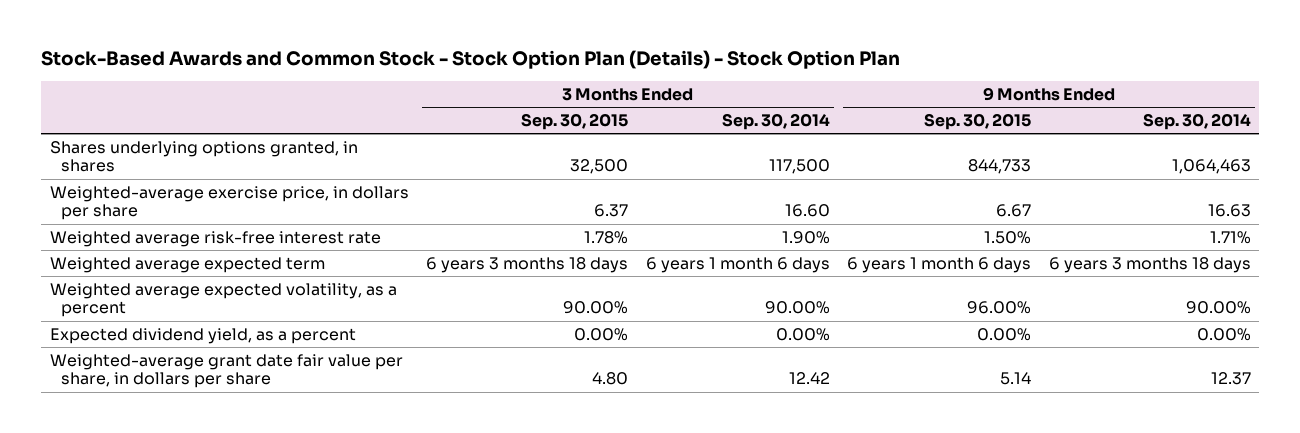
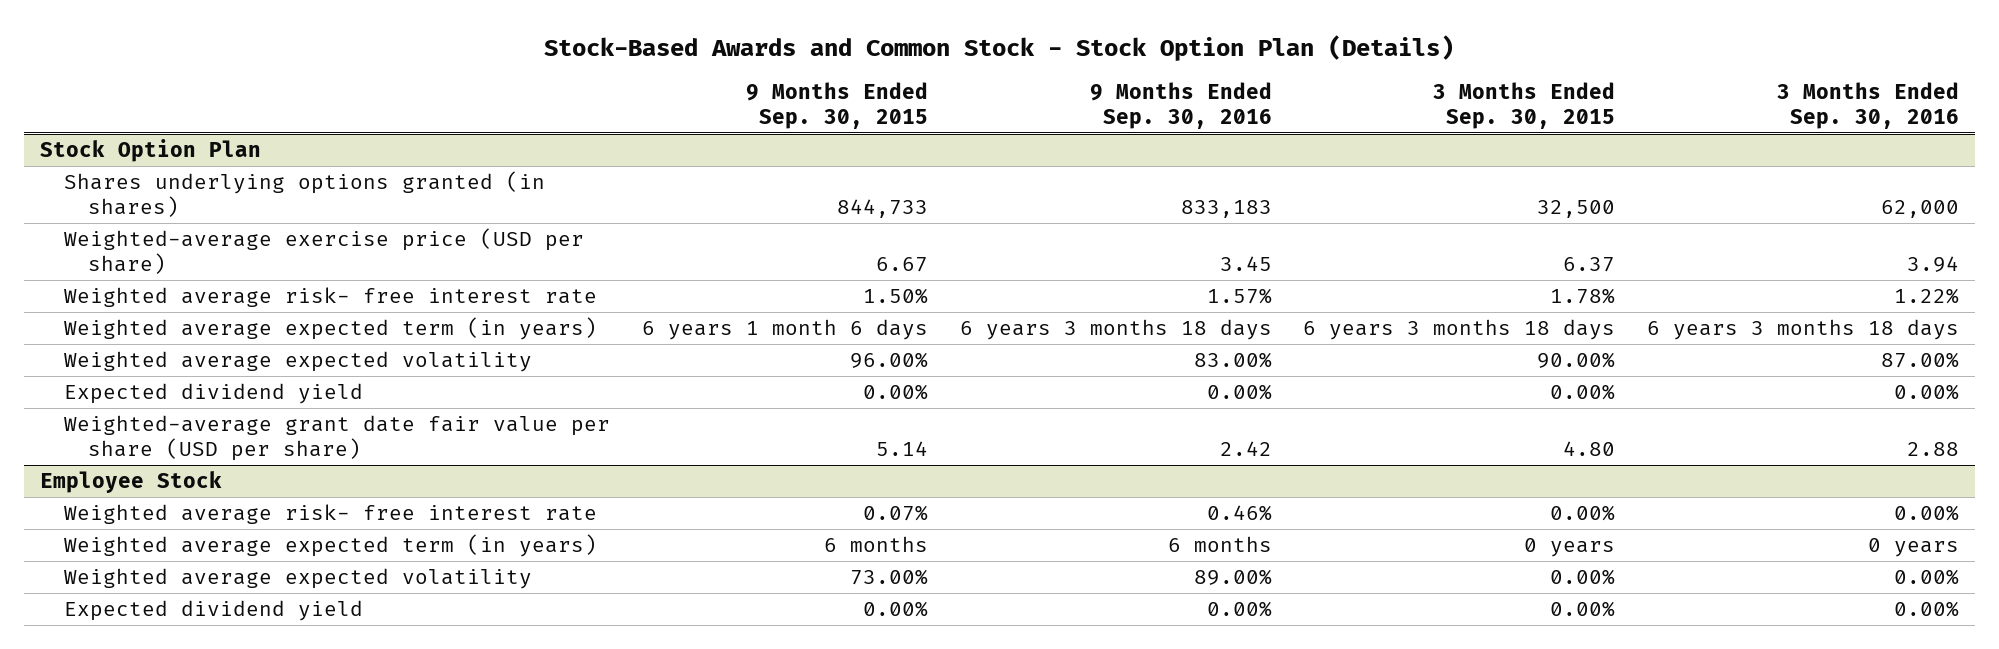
[40,50,900,70] Stock-Based Awards and Common Stock - Stock Option Plan (Details) - Stock Option Plan -> [544,34,1455,61] Stock-Based Awards and Common Stock - Stock Option Plan (Details)
[721,112,830,130] Sep. 30, 2014 -> none
[1142,112,1251,130] Sep. 30, 2014 -> none
none -> [1089,82,1272,130] 9 Months Ended Sep. 30, 2016
none -> [1777,82,1960,130] 3 Months Ended Sep. 30, 2016
none -> [39,139,261,163] Stock Option Plan
[49,140,358,173] Shares underlying options granted, in shares -> [64,171,546,217] Shares underlying options granted (in shares)
[49,185,409,221] Weighted-average exercise price, in dollars per share -> [64,228,585,274] Weighted-average exercise price (USD per share)
[49,230,381,247] Weighted average risk-free interest rate -> [64,287,598,308] Weighted average risk- free interest rate
[49,256,325,273] Weighted average expected term -> [64,317,598,341] Weighted average expected term (in years)
[49,282,397,318] Weighted average expected volatility, as a percent -> [64,351,533,373] Weighted average expected volatility
[49,327,356,344] Expected dividend yield, as a percent -> [64,383,364,405] Expected dividend yield
[49,353,403,389] Weighted-average grant date fair value per share, in dollars per share -> [64,415,611,461] Weighted-average grant date fair value per share (USD per share)
none -> [39,471,222,494] Employee Stock
none -> [64,504,598,525] Weighted average risk- free interest rate
none -> [64,534,598,558] Weighted average expected term (in years)
none -> [64,568,533,590] Weighted average expected volatility
none -> [64,600,364,622] Expected dividend yield

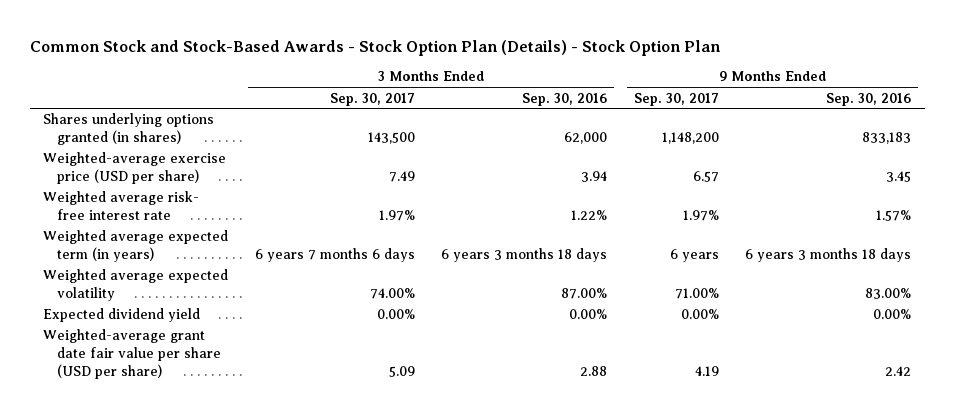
[544,34,1455,61] Stock-Based Awards and Common Stock - Stock Option Plan (Details) -> [30,39,722,56] Common Stock and Stock-Based Awards - Stock Option Plan (Details) - Stock Option Plan
[745,82,928,130] 9 Months Ended Sep. 30, 2015 -> none
[1433,82,1616,130] 3 Months Ended Sep. 30, 2015 -> none
none -> [329,92,415,106] Sep. 30, 2017
none -> [633,92,719,106] Sep. 30, 2017
[39,139,261,163] Stock Option Plan -> none
[39,471,222,494] Employee Stock -> none
[64,504,598,525] Weighted average risk- free interest rate -> none
[64,534,598,558] Weighted average expected term (in years) -> none
[64,568,533,590] Weighted average expected volatility -> none
[64,600,364,622] Expected dividend yield -> none

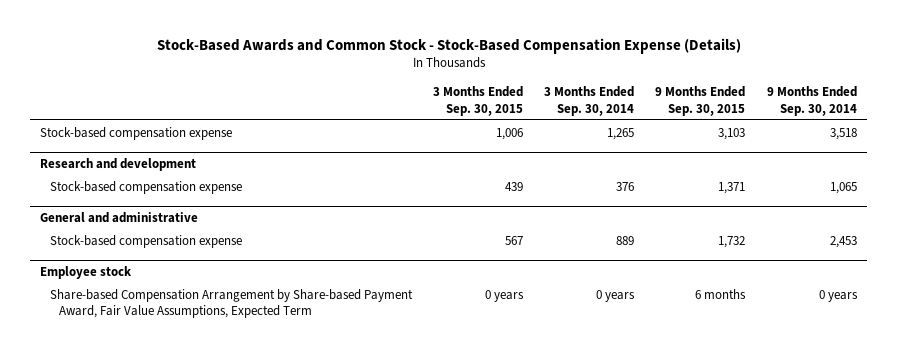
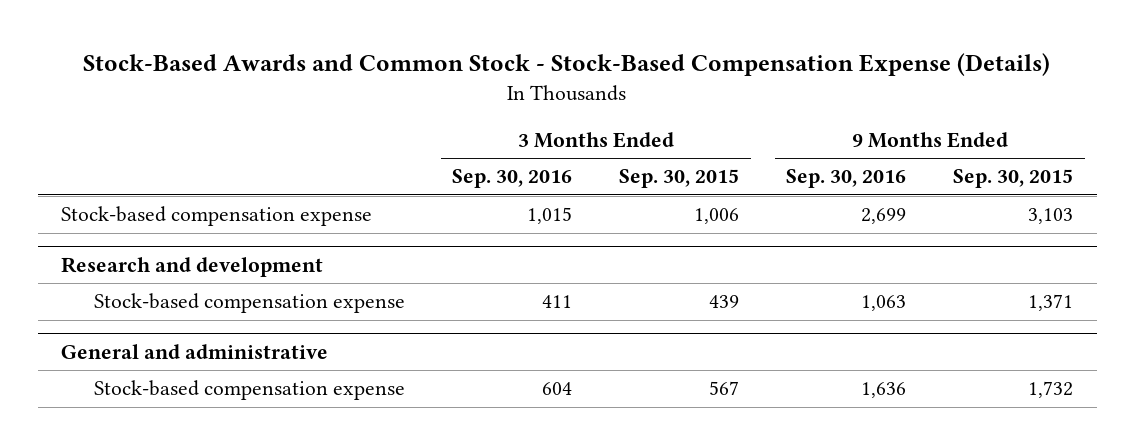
[544,85,635,116] 3 Months Ended Sep. 30, 2014 -> none
[766,85,857,116] 9 Months Ended Sep. 30, 2014 -> none
none -> [452,169,573,189] Sep. 30, 2016
none -> [786,169,907,189] Sep. 30, 2016
[40,265,133,279] Employee stock -> none
[49,288,413,319] Share-based Compensation Arrangement by Share-based Payment Award, Fair Value Assumptions, Expected Term -> none

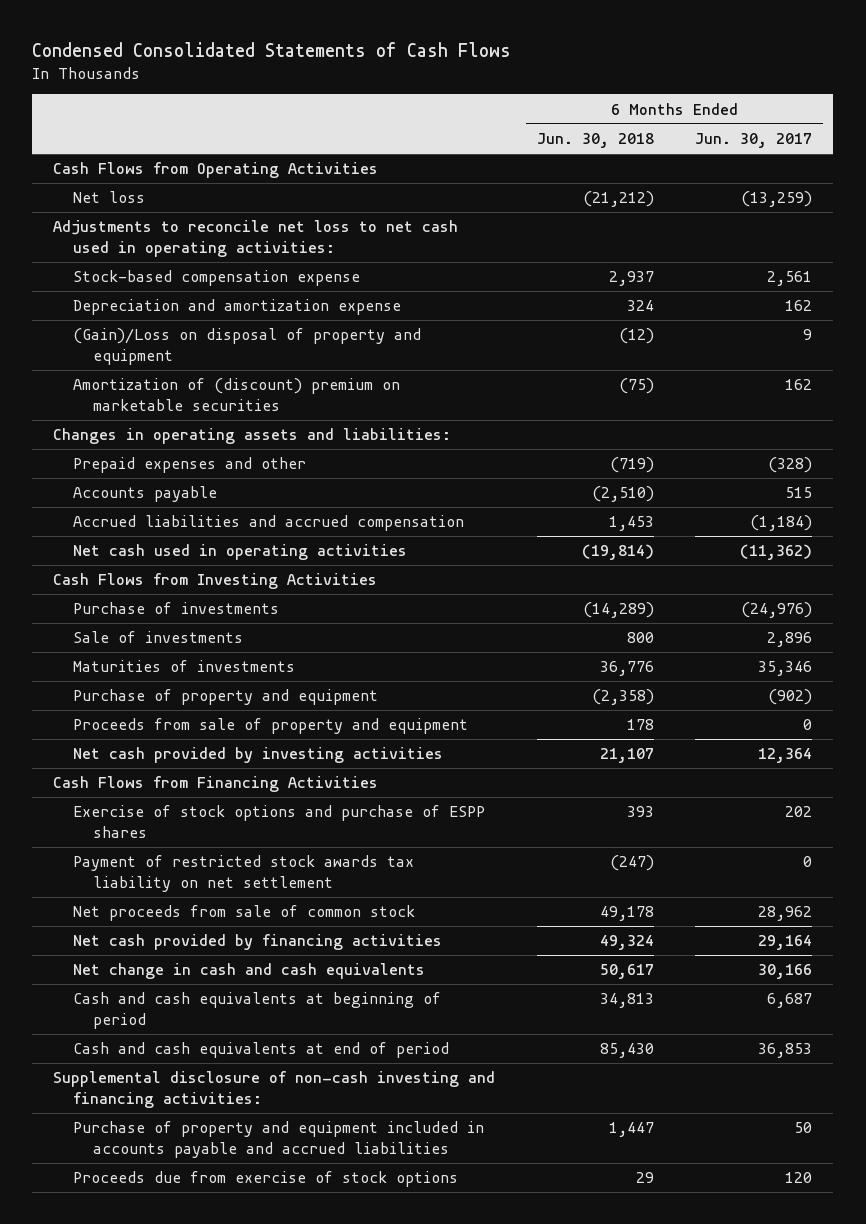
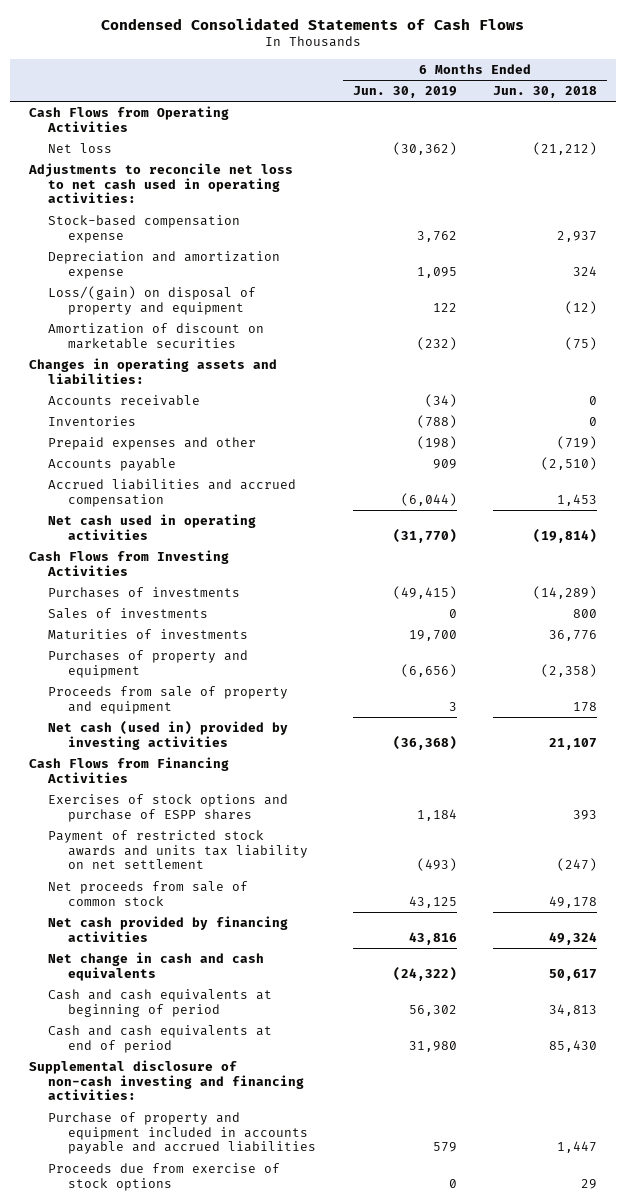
[695,132,813,148] Jun. 30, 2017 -> none
none -> [352,86,457,99] Jun. 30, 2019
[72,328,421,365] (Gain)/Loss on disposal of property and equipment -> [48,285,257,315] Loss/(gain) on disposal of property and equipment
[72,378,400,411] Amortization of (discount) premium on marketable securities -> [48,322,265,349] Amortization of discount on marketable securities
none -> [48,394,201,406] Accounts receivable
none -> [48,415,137,426] Inventories
[72,602,279,615] Purchase of investments -> [48,586,241,598] Purchases of investments
[72,631,243,644] Sale of investments -> [48,607,209,619] Sales of investments
[72,689,378,706] Purchase of property and equipment -> [48,649,249,678] Purchases of property and equipment
[72,747,443,764] Net cash provided by investing activities -> [48,720,289,750] Net cash (used in) provided by investing activities
[72,805,485,838] Exercise of stock options and purchase of ESPP shares -> [48,793,289,822] Exercises of stock options and purchase of ESPP shares
[72,855,414,892] Payment of restricted stock awards tax liability on net settlement -> [48,829,308,870] Payment of restricted stock awards and units tax liability on net settlement

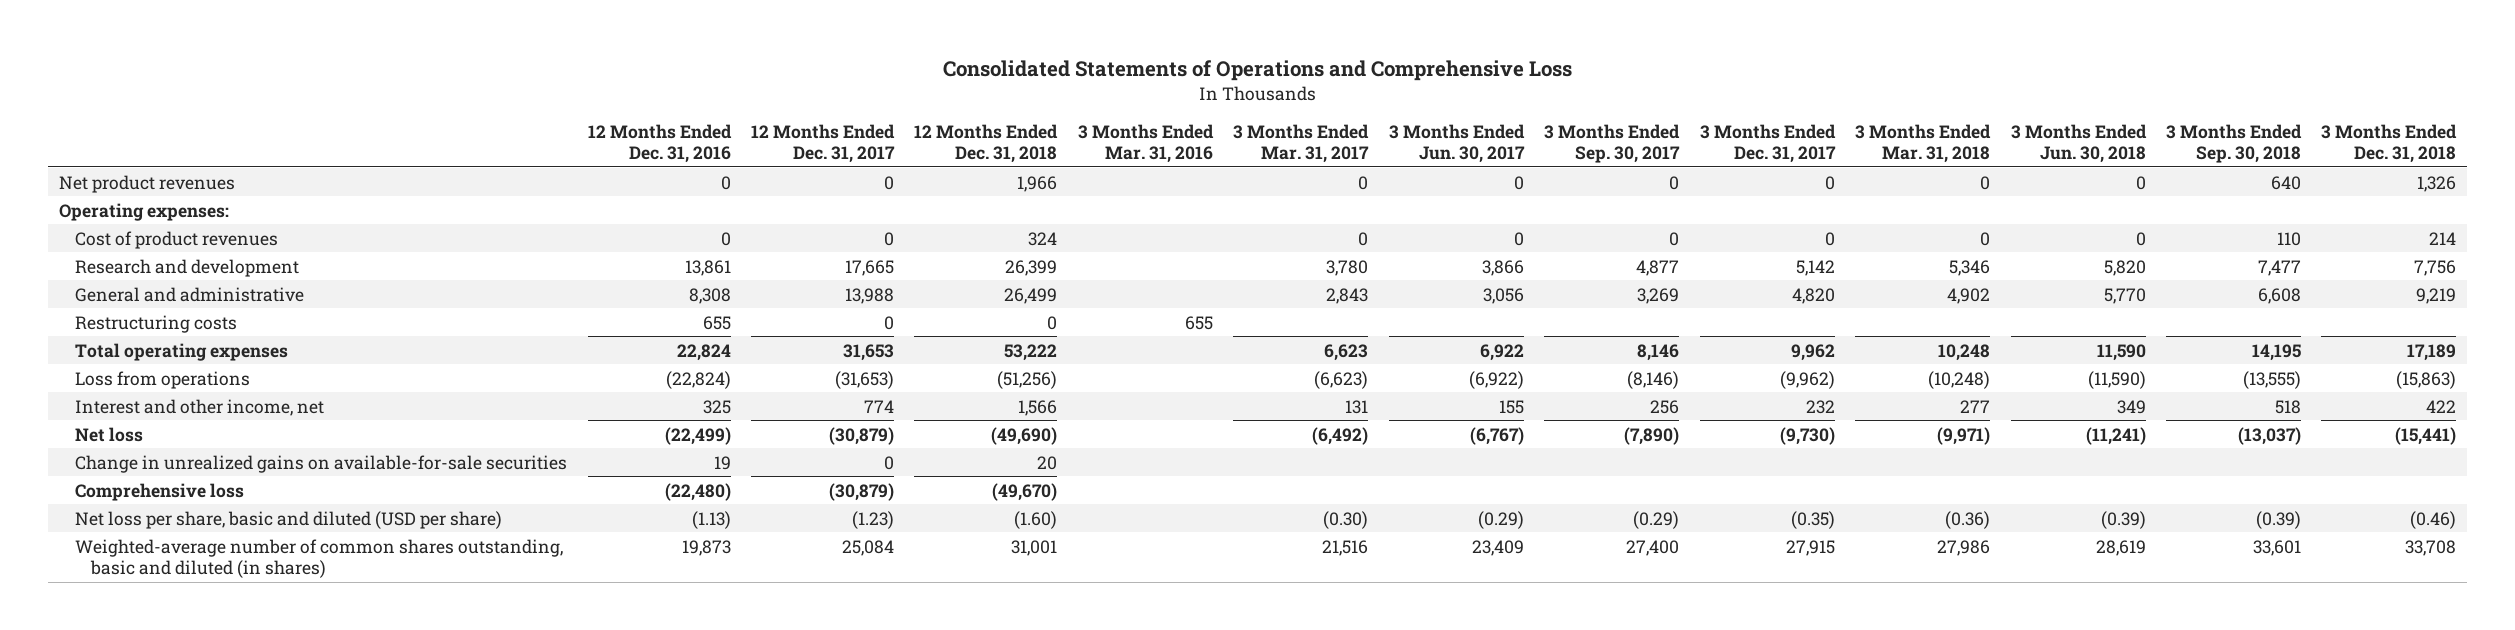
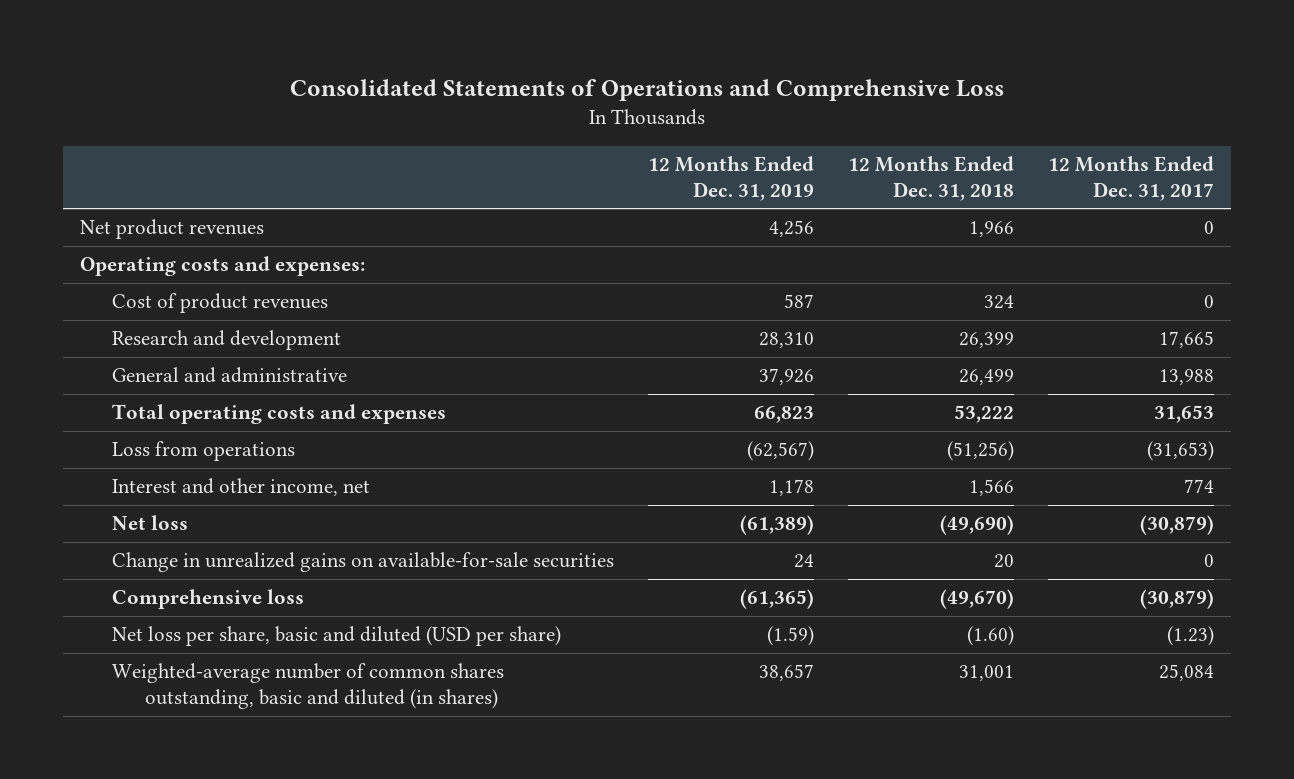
[587,123,732,164] 12 Months Ended Dec. 31, 2016 -> none
[1077,123,1214,164] 3 Months Ended Mar. 31, 2016 -> none
[1233,123,1370,164] 3 Months Ended Mar. 31, 2017 -> none
[1388,123,1525,164] 3 Months Ended Jun. 30, 2017 -> none
[1544,123,1681,164] 3 Months Ended Sep. 30, 2017 -> none
[1699,123,1836,164] 3 Months Ended Dec. 31, 2017 -> none
[1855,123,1992,164] 3 Months Ended Mar. 31, 2018 -> none
[2010,123,2147,164] 3 Months Ended Jun. 30, 2018 -> none
[2166,123,2303,164] 3 Months Ended Sep. 30, 2018 -> none
[2321,123,2458,164] 3 Months Ended Dec. 31, 2018 -> none
none -> [648,156,815,201] 12 Months Ended Dec. 31, 2019
[58,202,229,221] Operating expenses: -> [79,256,365,277] Operating costs and expenses:
[75,314,238,333] Restructuring costs -> none
[75,342,289,361] Total operating expenses -> [112,404,447,425] Total operating costs and expenses

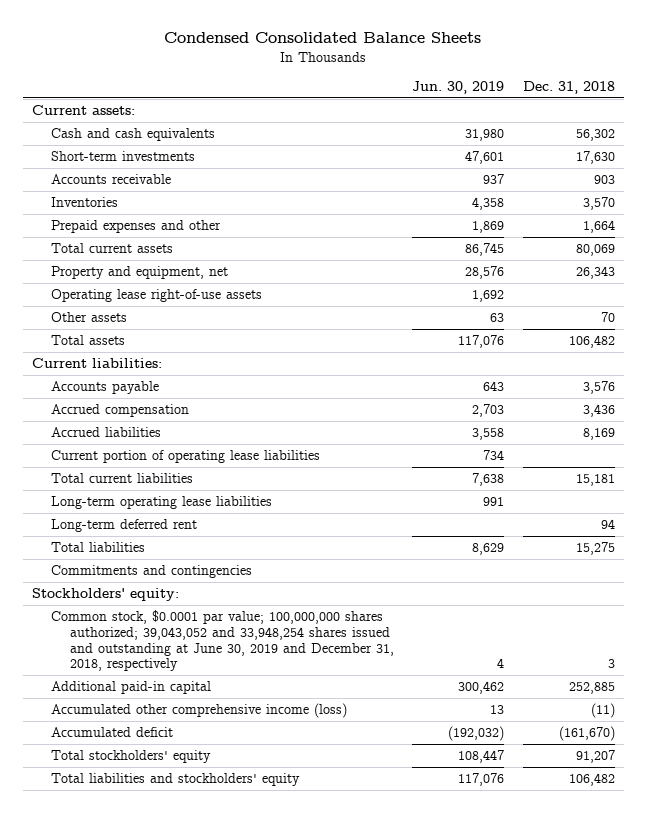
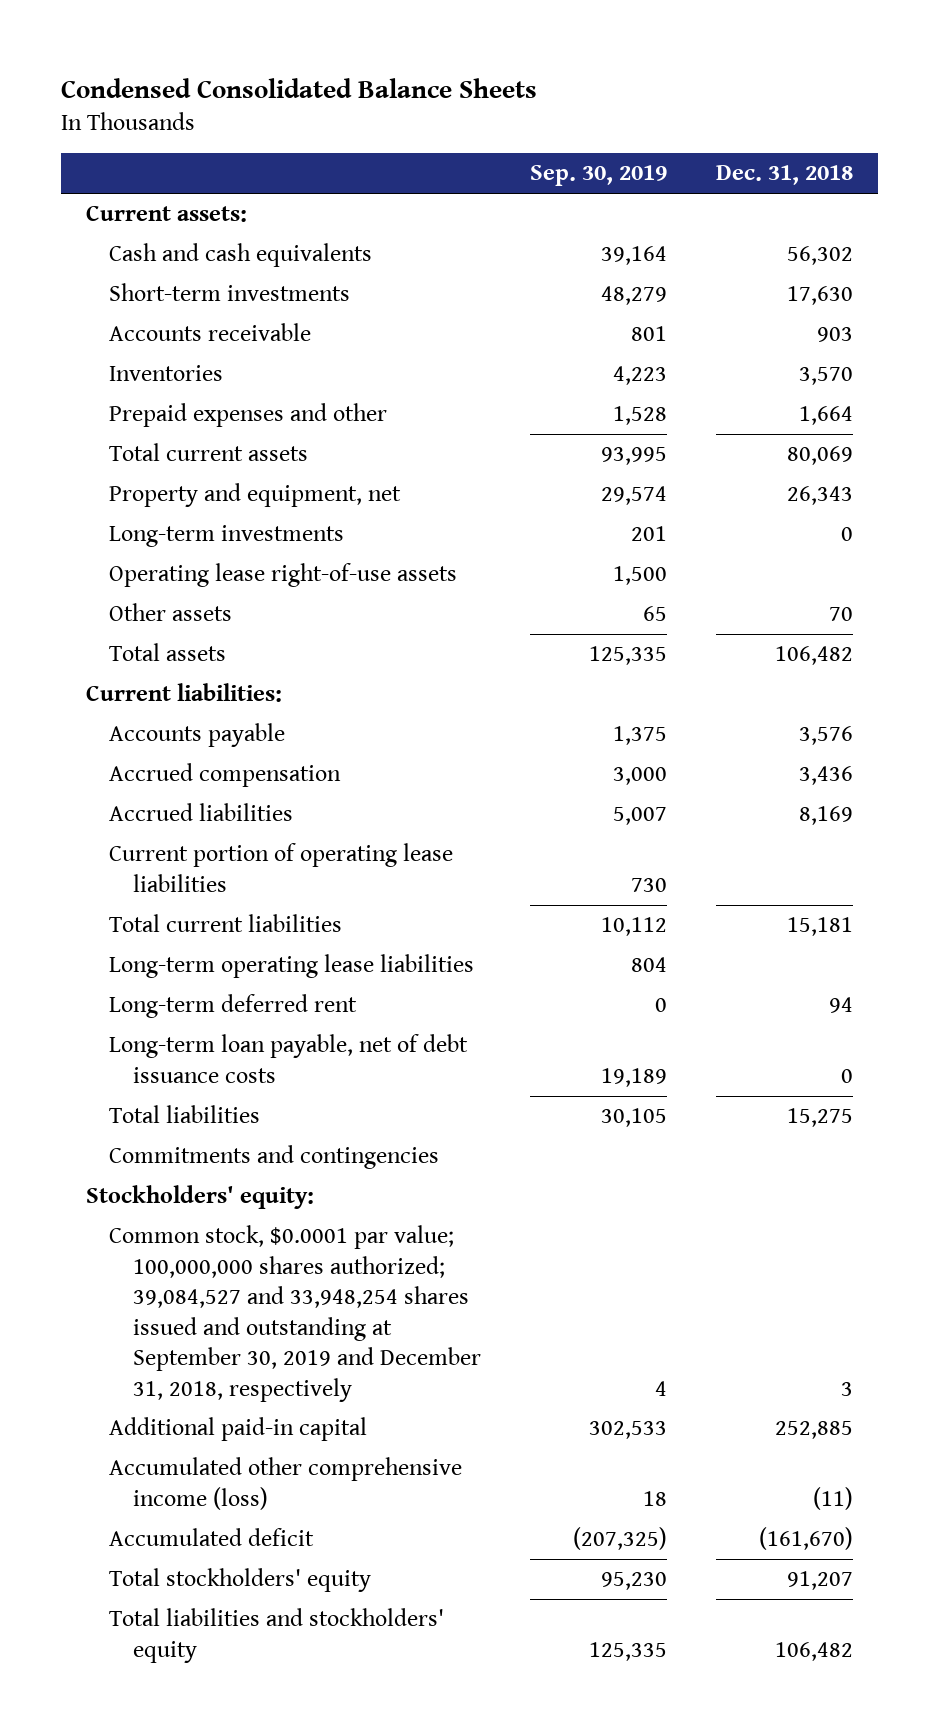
[412,81,505,95] Jun. 30, 2019 -> none
none -> [530,165,668,187] Sep. 30, 2019
none -> [109,525,345,548] Long-term investments
none -> [109,1034,469,1083] Long-term loan payable, net of debt issuance costs
[50,610,394,672] Common stock, $0.0001 par value; 100,000,000 shares authorized; 39,043,052 and 33,948,254 shares issued and outstanding at June 30, 2019 and December 31, 2018, respectively -> [109,1225,481,1402] Common stock, $0.0001 par value; 100,000,000 shares authorized; 39,084,527 and 33,948,254 shares issued and outstanding at September 30, 2019 and December 31, 2018, respectively

